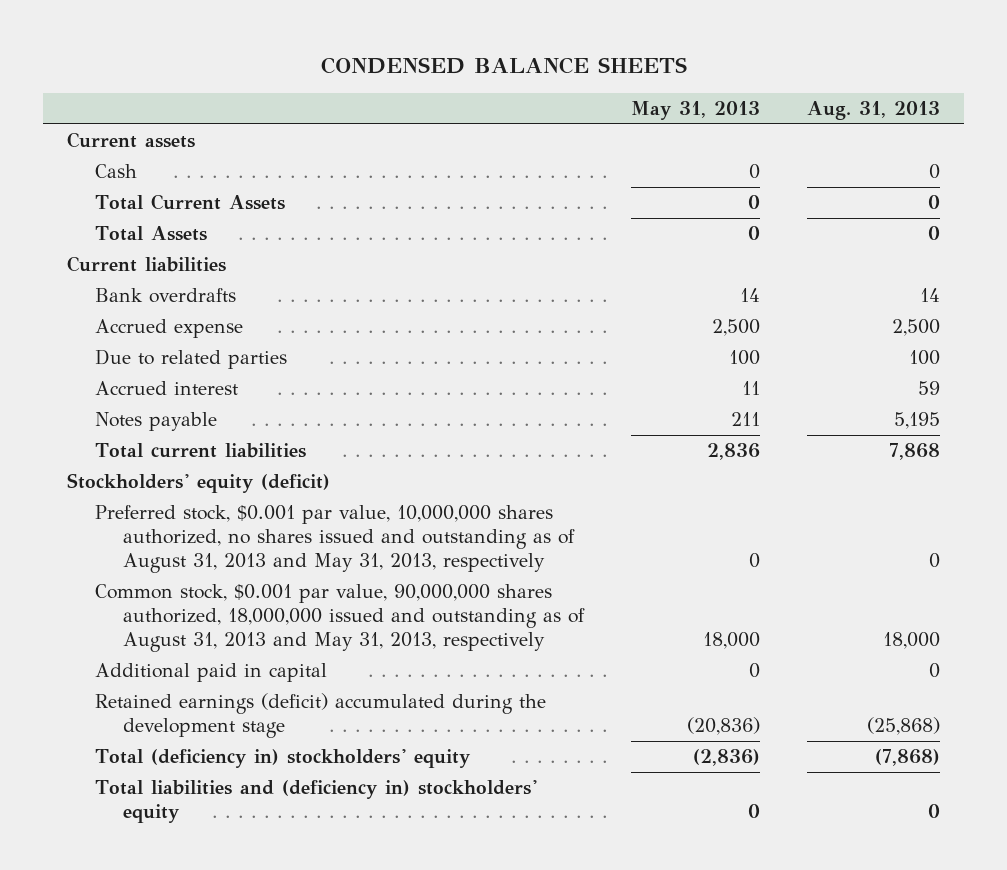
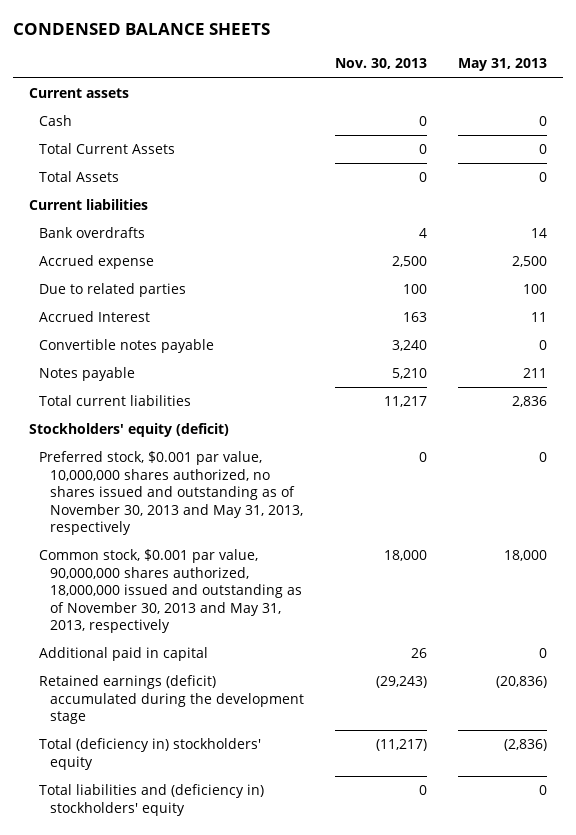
[807,100,941,120] Aug. 31, 2013 -> none
none -> [334,58,427,70] Nov. 30, 2013
[95,381,239,396] Accrued interest -> [39,311,151,323] Accrued Interest
none -> [39,339,215,354] Convertible notes payable
[95,505,576,574] Preferred stock, $0.001 par value, 10,000,000 shares authorized, no shares issued and outstanding as of August 31, 2013 and May 31, 2013, respectively -> [39,451,303,536] Preferred stock, $0.001 par value, 10,000,000 shares authorized, no shares issued and outstanding as of November 30, 2013 and May 31, 2013, respectively
[95,584,586,653] Common stock, $0.001 par value, 90,000,000 shares authorized, 18,000,000 issued and outstanding as of August 31, 2013 and May 31, 2013, respectively -> [39,549,302,634] Common stock, $0.001 par value, 90,000,000 shares authorized, 18,000,000 issued and outstanding as of November 30, 2013 and May 31, 2013, respectively

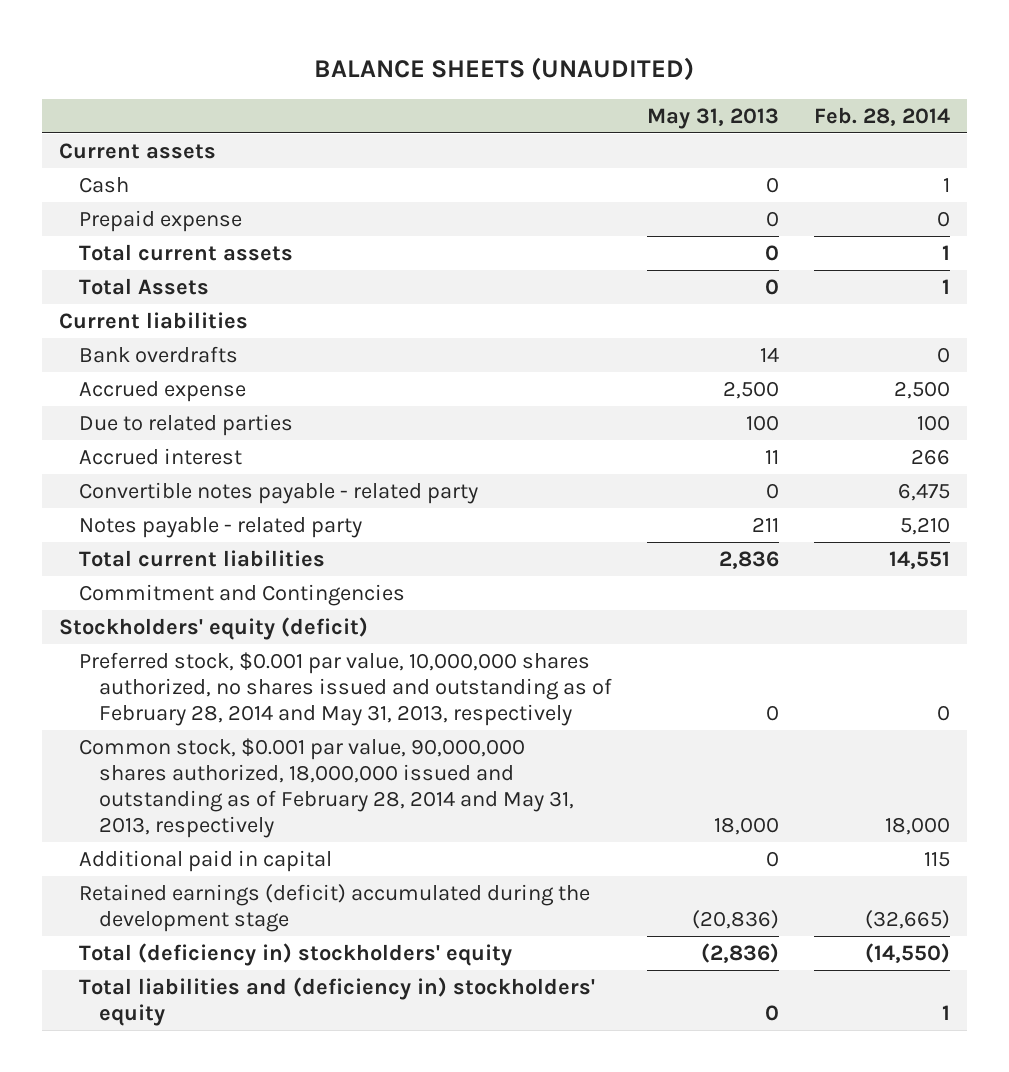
[13,23,271,36] CONDENSED BALANCE SHEETS -> [314,56,695,81] BALANCE SHEETS (UNAUDITED)
[334,58,427,70] Nov. 30, 2013 -> none
none -> [813,106,950,126] Feb. 28, 2014
none -> [79,210,243,233] Prepaid expense
[39,143,176,155] Total Current Assets -> [79,244,294,262] Total current assets
[39,311,151,323] Accrued Interest -> [79,448,243,466] Accrued interest
[39,339,215,354] Convertible notes payable -> [79,482,479,505] Convertible notes payable - related party
[39,367,136,382] Notes payable -> [79,517,363,539] Notes payable - related party
none -> [79,584,406,607] Commitment and Contingencies
[39,451,303,536] Preferred stock, $0.001 par value, 10,000,000 shares authorized, no shares issued and outstanding as of November 30, 2013 and May 31, 2013, respectively -> [79,652,612,727] Preferred stock, $0.001 par value, 10,000,000 shares authorized, no shares issued and outstanding as of February 28, 2014 and May 31, 2013, respectively
[39,549,302,634] Common stock, $0.001 par value, 90,000,000 shares authorized, 18,000,000 issued and outstanding as of November 30, 2013 and May 31, 2013, respectively -> [79,738,574,839] Common stock, $0.001 par value, 90,000,000 shares authorized, 18,000,000 issued and outstanding as of February 28, 2014 and May 31, 2013, respectively

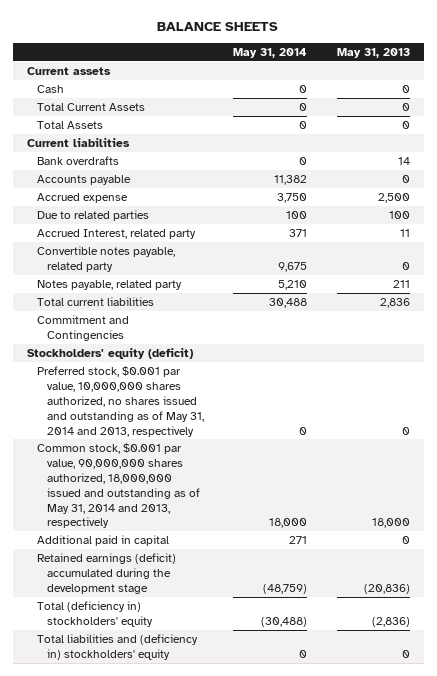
[314,56,695,81] BALANCE SHEETS (UNAUDITED) -> [157,21,279,31] BALANCE SHEETS
[813,106,950,126] Feb. 28, 2014 -> none
none -> [233,47,308,58] May 31, 2014
[79,210,243,233] Prepaid expense -> none
[79,244,294,262] Total current assets -> [37,102,146,111] Total Current Assets
none -> [37,174,132,185] Accounts payable
[79,448,243,466] Accrued interest -> [37,228,197,239] Accrued Interest, related party
[79,482,479,505] Convertible notes payable - related party -> [37,245,176,272] Convertible notes payable, related party
[79,517,363,539] Notes payable - related party -> [37,279,183,290] Notes payable, related party
[79,652,612,727] Preferred stock, $0.001 par value, 10,000,000 shares authorized, no shares issued and outstanding as of February 28, 2014 and May 31, 2013, respectively -> [37,365,205,437] Preferred stock, $0.001 par value, 10,000,000 shares authorized, no shares issued and outstanding as of May 31, 2014 and 2013, respectively
[79,738,574,839] Common stock, $0.001 par value, 90,000,000 shares authorized, 18,000,000 issued and outstanding as of February 28, 2014 and May 31, 2013, respectively -> [37,442,201,529] Common stock, $0.001 par value, 90,000,000 shares authorized, 18,000,000 issued and outstanding as of May 31, 2014 and 2013, respectively

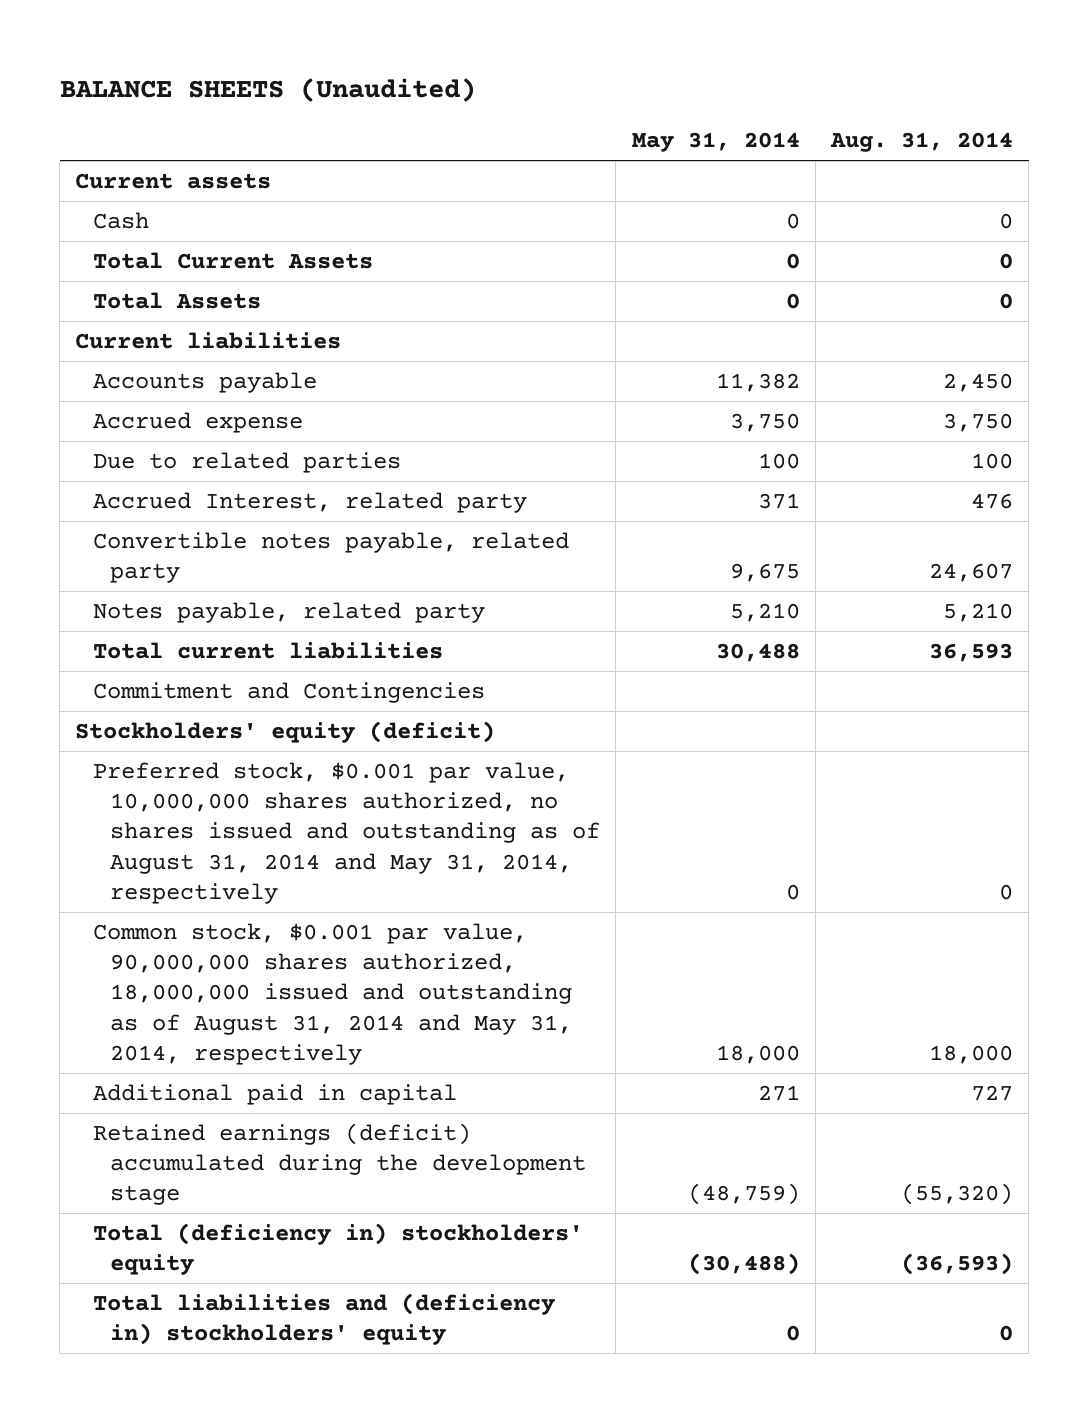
[157,21,279,31] BALANCE SHEETS -> [59,77,476,102] BALANCE SHEETS (Unaudited)
[336,47,410,58] May 31, 2013 -> none
none -> [830,132,1014,153] Aug. 31, 2014
[37,155,120,165] Bank overdrafts -> none
[37,365,205,437] Preferred stock, $0.001 par value, 10,000,000 shares authorized, no shares issued and outstanding as of May 31, 2014 and 2013, respectively -> [92,761,601,904] Preferred stock, $0.001 par value, 10,000,000 shares authorized, no shares issued and outstanding as of August 31, 2014 and May 31, 2014, respectively
[37,442,201,529] Common stock, $0.001 par value, 90,000,000 shares authorized, 18,000,000 issued and outstanding as of May 31, 2014 and 2013, respectively -> [92,922,573,1065] Common stock, $0.001 par value, 90,000,000 shares authorized, 18,000,000 issued and outstanding as of August 31, 2014 and May 31, 2014, respectively

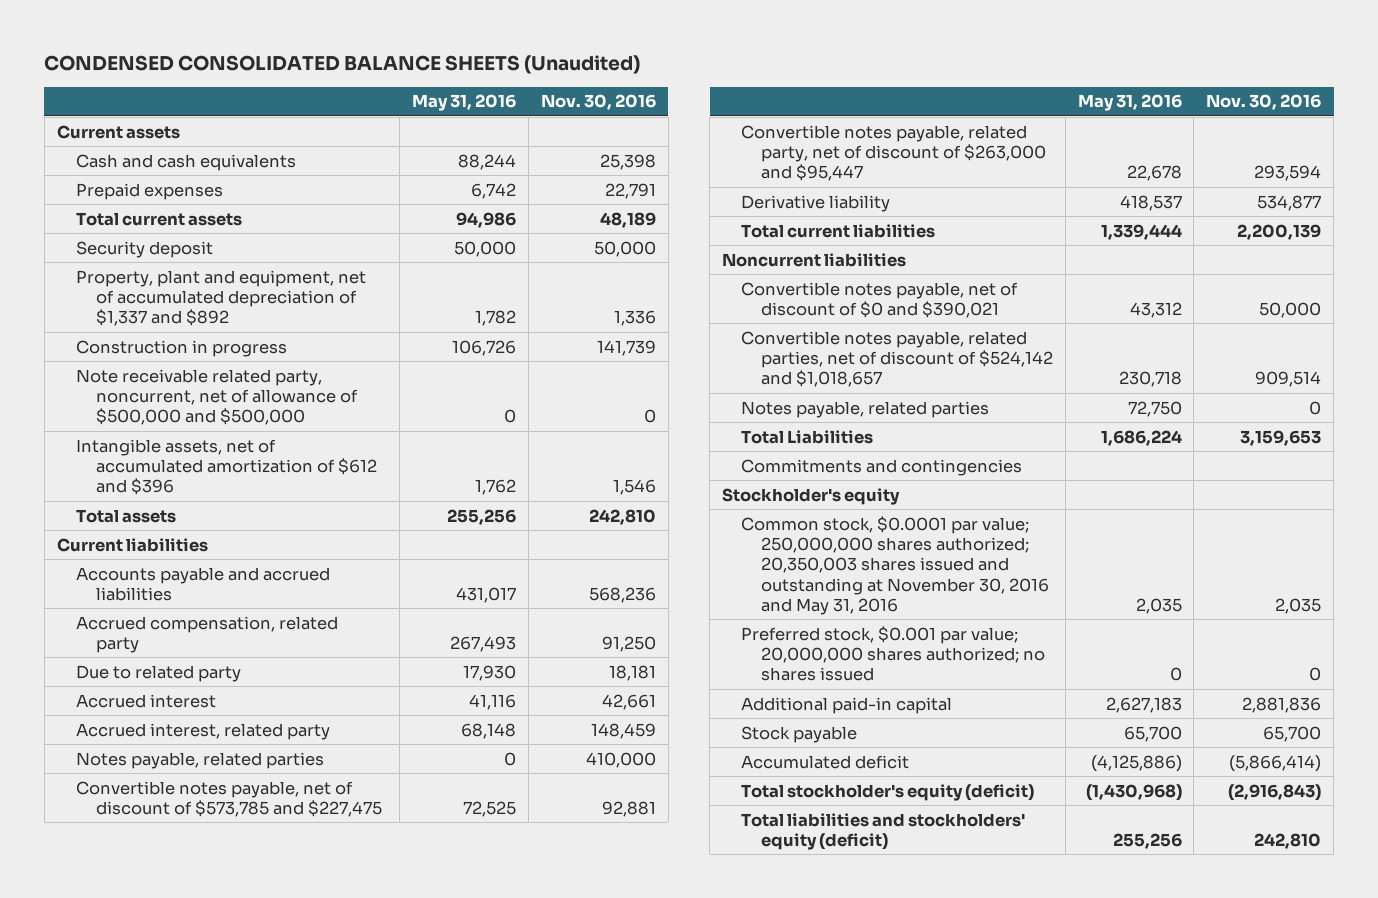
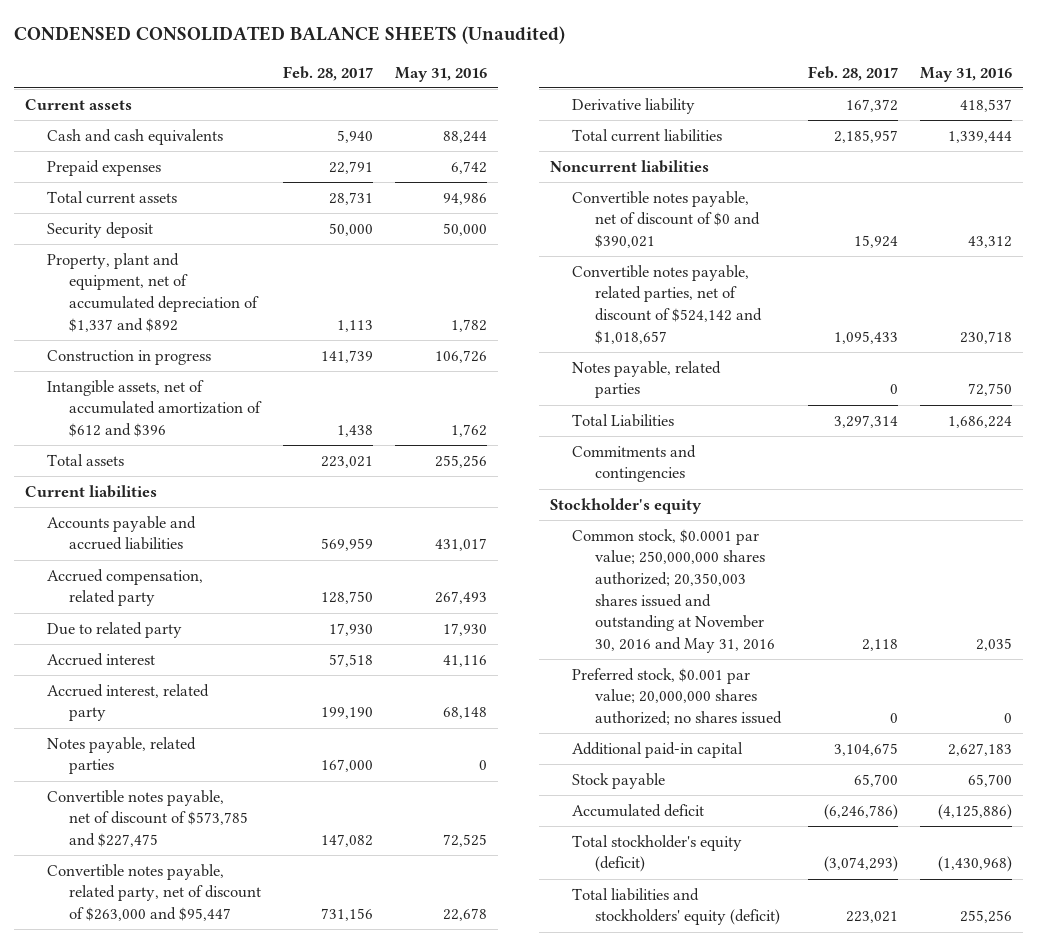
[541,94,657,111] Nov. 30, 2016 -> none
none -> [283,65,374,81] Feb. 28, 2017
[76,368,358,426] Note receivable related party, noncurrent, net of allowance of $500,000 and $500,000 -> none

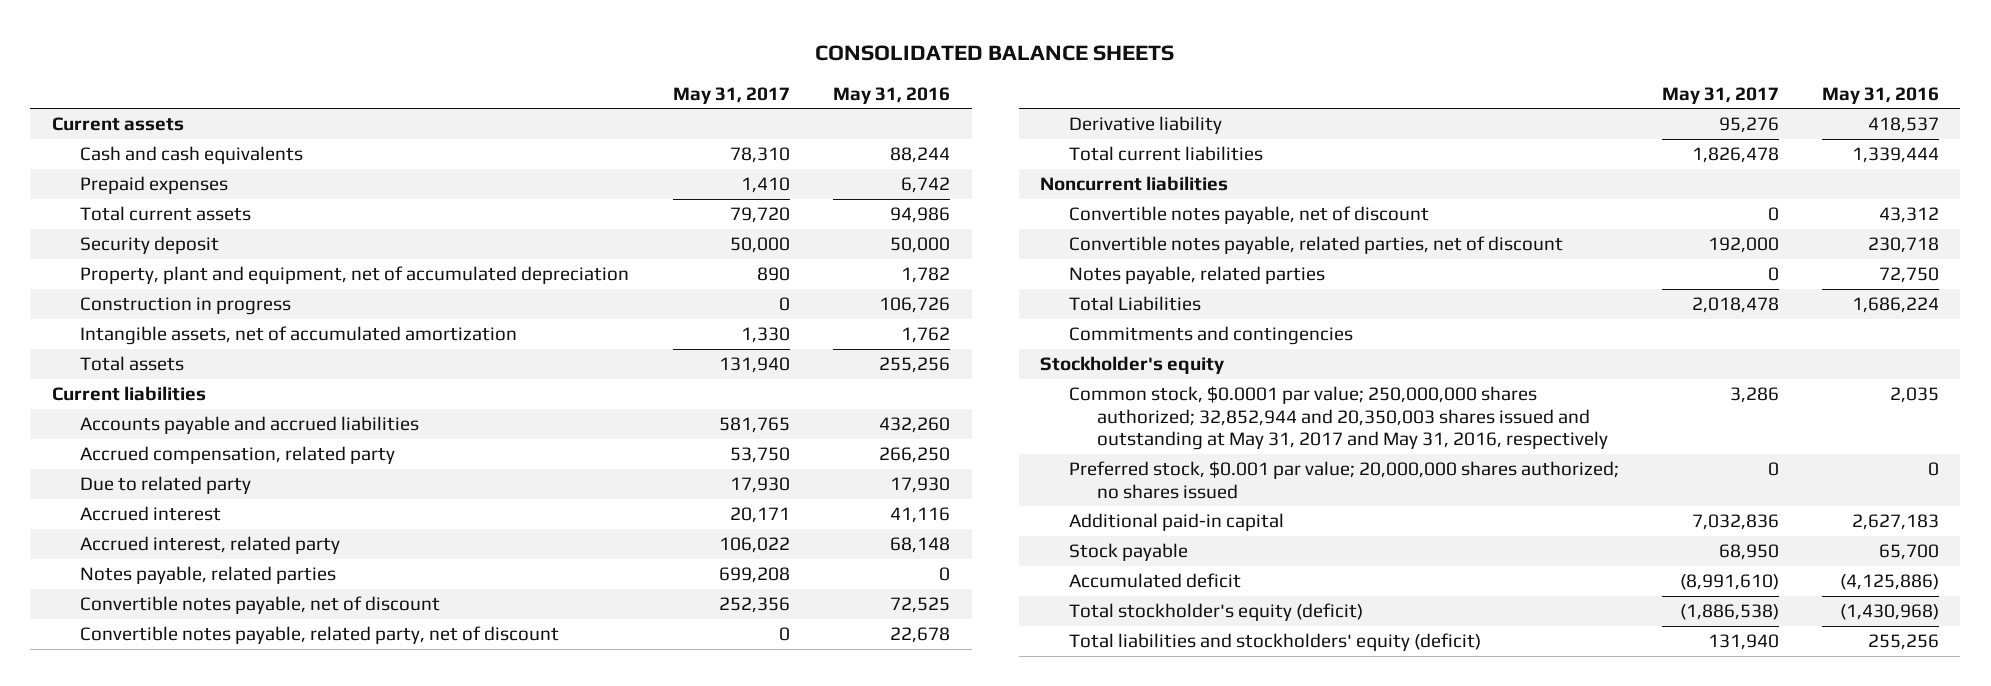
[14,26,566,45] CONDENSED CONSOLIDATED BALANCE SHEETS (Unaudited) -> [815,44,1175,61] CONSOLIDATED BALANCE SHEETS
[283,65,374,81] Feb. 28, 2017 -> none
none -> [672,86,790,104] May 31, 2017
[47,252,260,332] Property, plant and equipment, net of accumulated depreciation of $1,337 and $892 -> [79,265,629,284] Property, plant and equipment, net of accumulated depreciation
[47,379,263,438] Intangible assets, net of accumulated amortization of $612 and $396 -> [79,325,517,345] Intangible assets, net of accumulated amortization
[434,538,487,552] 431,017 -> [879,416,951,433] 432,260
[434,591,487,605] 267,493 -> [879,446,951,463] 266,250
[47,789,249,848] Convertible notes payable, net of discount of $573,785 and $227,475 -> [79,595,440,614] Convertible notes payable, net of discount
[47,863,262,922] Convertible notes payable, related party, net of discount of $263,000 and $95,447 -> [79,625,559,644] Convertible notes payable, related party, net of discount
[572,190,760,249] Convertible notes payable, net of discount of $0 and $390,021 -> [1068,205,1429,224] Convertible notes payable, net of discount
[572,264,762,344] Convertible notes payable, related parties, net of discount of $524,142 and $1,018,657 -> [1068,235,1563,254] Convertible notes payable, related parties, net of discount
[572,528,775,653] Common stock, $0.0001 par value; 250,000,000 shares authorized; 20,350,003 shares issued and outstanding at November 30, 2016 and May 31, 2016 -> [1068,385,1608,451] Common stock, $0.0001 par value; 250,000,000 shares authorized; 32,852,944 and 20,350,003 shares issued and outstanding at May 31, 2017 and May 31, 2016, respectively

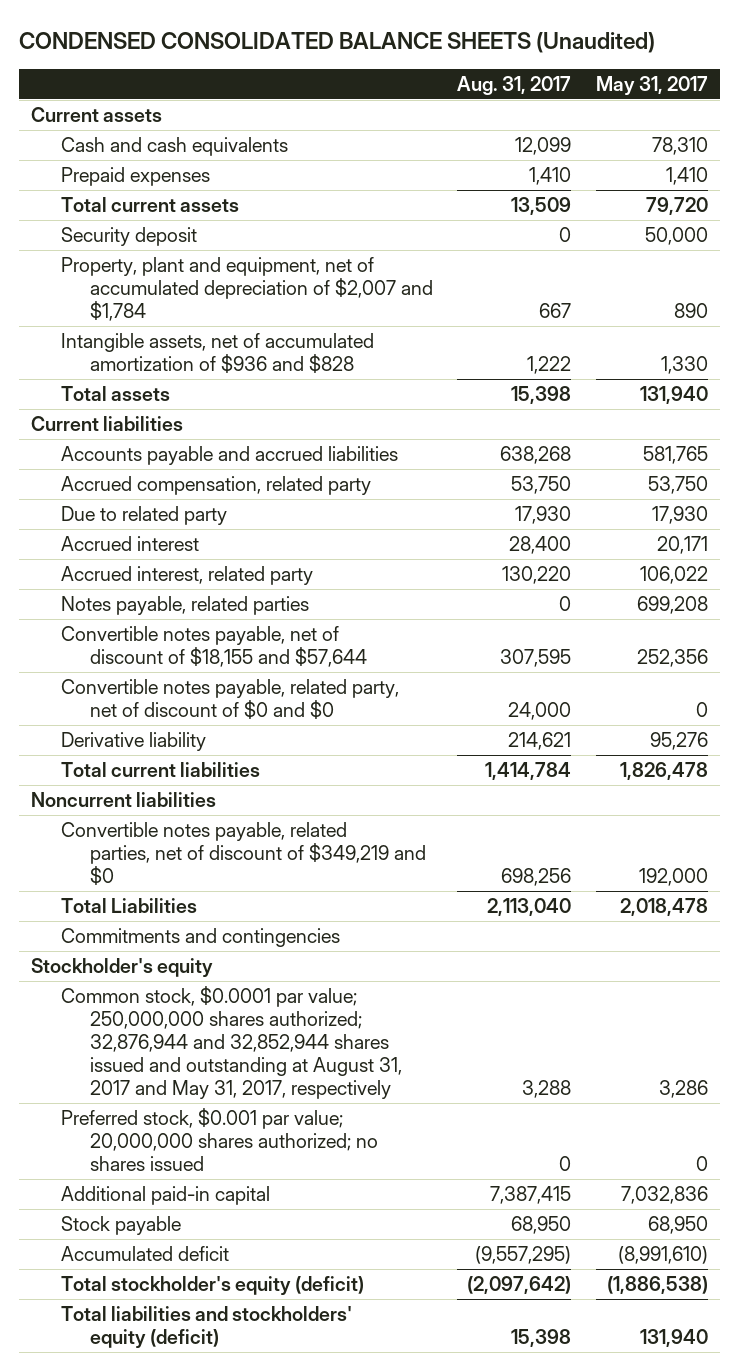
[815,44,1175,61] CONSOLIDATED BALANCE SHEETS -> [18,32,655,54] CONDENSED CONSOLIDATED BALANCE SHEETS (Unaudited)
[833,86,951,104] May 31, 2016 -> none
none -> [457,75,572,95] Aug. 31, 2017
[79,296,291,315] Construction in progress -> none
[79,265,629,284] Property, plant and equipment, net of accumulated depreciation -> [60,257,434,321] Property, plant and equipment, net of accumulated depreciation of $2,007 and $1,784
[79,325,517,345] Intangible assets, net of accumulated amortization -> [60,333,374,374] Intangible assets, net of accumulated amortization of $936 and $828
[79,595,440,614] Convertible notes payable, net of discount -> [60,626,368,668] Convertible notes payable, net of discount of $18,155 and $57,644
[79,625,559,644] Convertible notes payable, related party, net of discount -> [60,679,399,720] Convertible notes payable, related party, net of discount of $0 and $0
[1068,205,1429,224] Convertible notes payable, net of discount -> none
[1068,265,1325,284] Notes payable, related parties -> none
[1068,235,1563,254] Convertible notes payable, related parties, net of discount -> [60,822,427,885] Convertible notes payable, related parties, net of discount of $349,219 and $0
[1068,385,1608,451] Common stock, $0.0001 par value; 250,000,000 shares authorized; 32,852,944 and 20,350,003 shares issued and outstanding at May 31, 2017 and May 31, 2016, respectively -> [60,986,403,1099] Common stock, $0.0001 par value; 250,000,000 shares authorized; 32,876,944 and 32,852,944 shares issued and outstanding at August 31, 2017 and May 31, 2017, respectively

